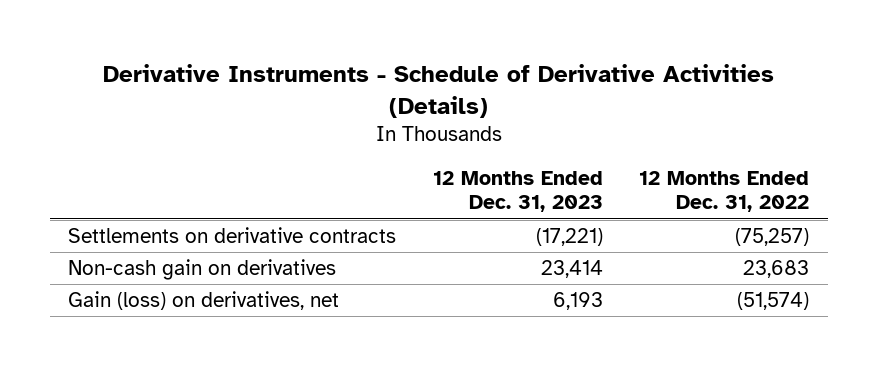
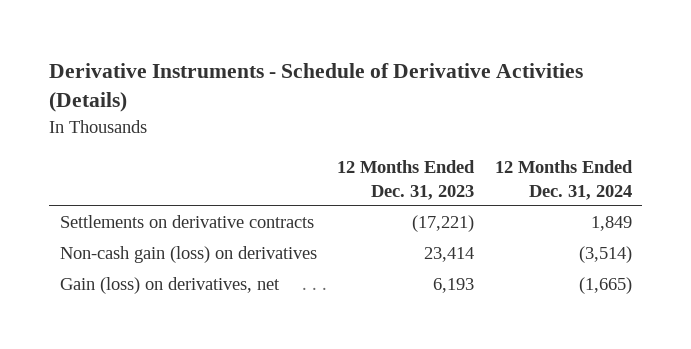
[639,171,810,213] 12 Months Ended Dec. 31, 2022 -> none
none -> [494,159,633,200] 12 Months Ended Dec. 31, 2024
[68,259,337,281] Non-cash gain on derivatives -> [59,246,317,264] Non-cash gain (loss) on derivatives

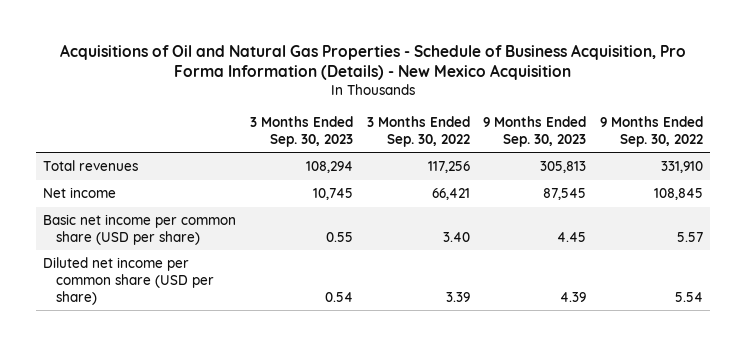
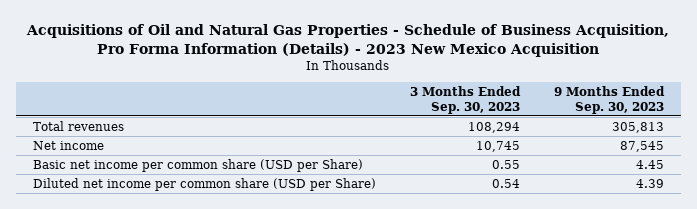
[60,43,687,81] Acquisitions of Oil and Natural Gas Properties - Schedule of Business Acquisition, Pro Forma Information (Details) - New Mexico Acquisition -> [26,24,670,57] Acquisitions of Oil and Natural Gas Properties - Schedule of Business Acquisition, Pro Forma Information (Details) - 2023 New Mexico Acquisition
[366,115,470,147] 3 Months Ended Sep. 30, 2022 -> none
[600,115,704,147] 9 Months Ended Sep. 30, 2022 -> none
[42,214,236,245] Basic net income per common share (USD per share) -> [33,158,364,172] Basic net income per common share (USD per Share)
[42,257,214,305] Diluted net income per common share (USD per share) -> [33,177,377,191] Diluted net income per common share (USD per Share)

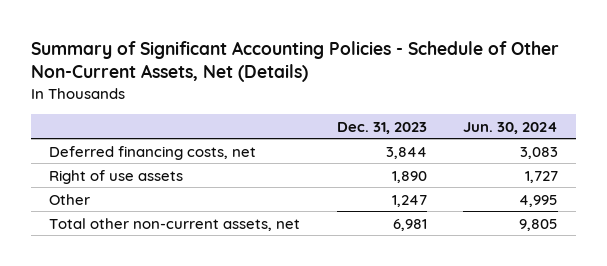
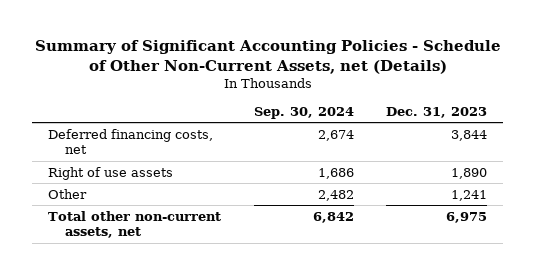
[31,40,560,83] Summary of Significant Accounting Policies - Schedule of Other Non-Current Assets, Net (Details) -> [34,40,501,74] Summary of Significant Accounting Policies - Schedule of Other Non-Current Assets, net (Details)
[462,121,558,134] Jun. 30, 2024 -> none
none -> [253,106,354,119] Sep. 30, 2024
[391,194,427,207] 1,247 -> [450,189,487,201] 1,241
[392,218,427,231] 6,981 -> [445,211,487,223] 6,975

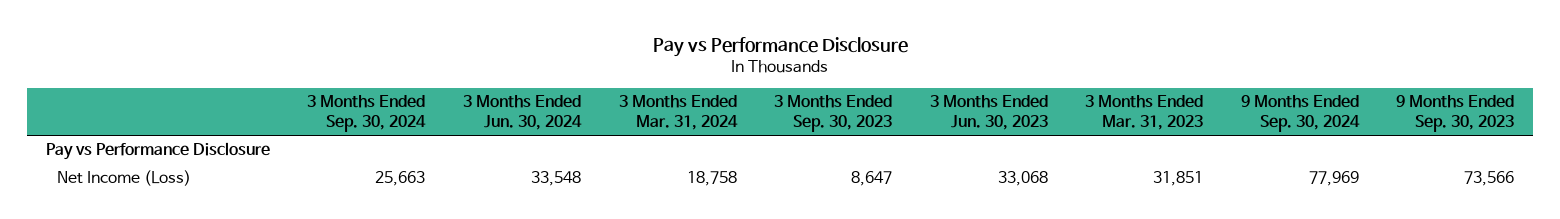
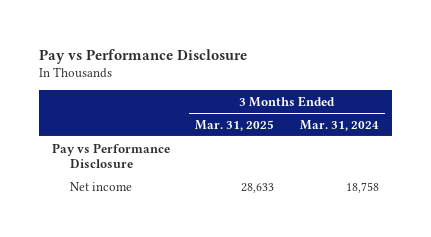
[307,94,427,132] 3 Months Ended Sep. 30, 2024 -> none
[462,94,582,130] 3 Months Ended Jun. 30, 2024 -> none
[774,94,893,132] 3 Months Ended Sep. 30, 2023 -> none
[929,94,1048,130] 3 Months Ended Jun. 30, 2023 -> none
[1085,94,1204,130] 3 Months Ended Mar. 31, 2023 -> none
[1240,94,1360,132] 9 Months Ended Sep. 30, 2024 -> none
[1396,94,1515,132] 9 Months Ended Sep. 30, 2023 -> none
none -> [195,119,275,131] Mar. 31, 2025
[56,170,191,187] Net Income (Loss) -> [69,181,132,191] Net income

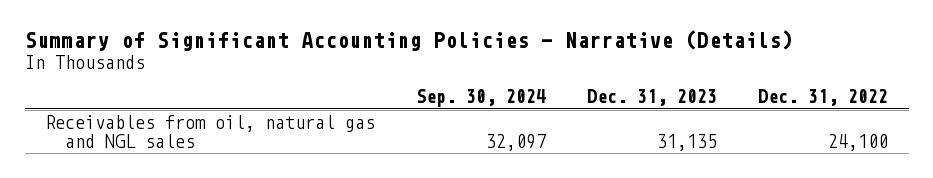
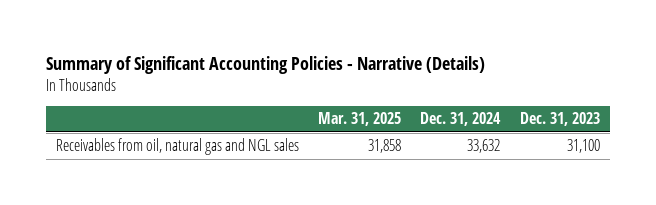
[416,89,547,108] Sep. 30, 2024 -> none
[758,89,889,107] Dec. 31, 2022 -> none
none -> [318,112,402,127] Mar. 31, 2025
none -> [420,112,502,127] Dec. 31, 2024
[657,133,718,151] 31,135 -> [566,139,600,154] 31,100

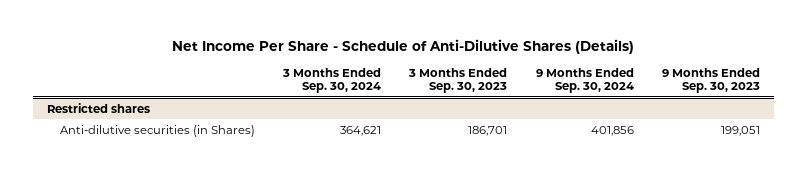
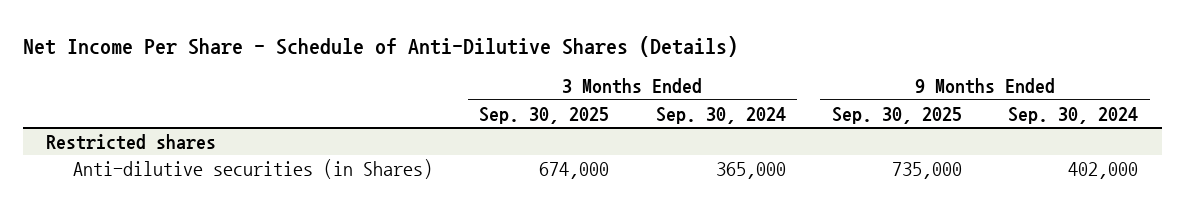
[408,67,508,94] 3 Months Ended Sep. 30, 2023 -> none
[661,67,760,94] 9 Months Ended Sep. 30, 2023 -> none
none -> [479,106,610,124] Sep. 30, 2025
none -> [831,106,962,124] Sep. 30, 2025
[340,125,382,136] 364,621 -> [715,161,786,179] 365,000
[590,125,634,136] 401,856 -> [1068,161,1139,179] 402,000

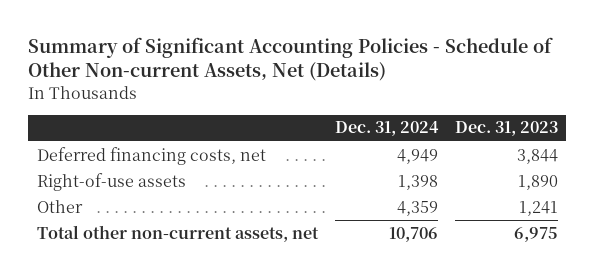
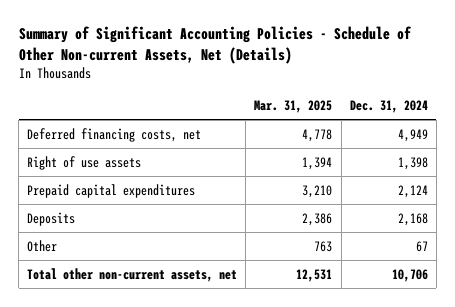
[454,121,558,137] Dec. 31, 2023 -> none
none -> [254,100,333,114] Mar. 31, 2025
[36,172,186,191] Right-of-use assets -> [27,155,142,170] Right of use assets
none -> [27,183,196,198] Prepaid capital expenditures
none -> [27,211,76,226] Deposits
[396,200,438,216] 4,359 -> [415,240,428,252] 67

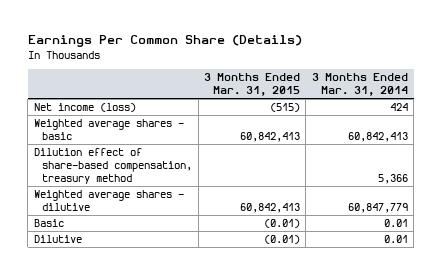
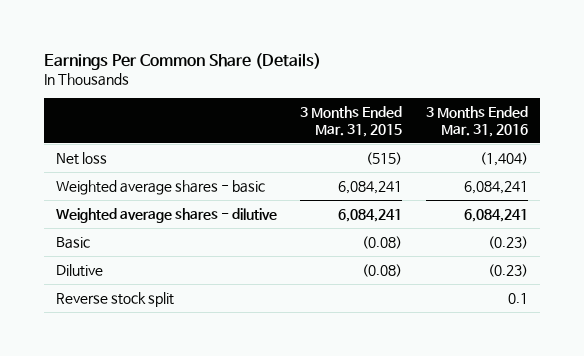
[311,73,408,97] 3 Months Ended Mar. 31, 2014 -> none
none -> [425,105,528,138] 3 Months Ended Mar. 31, 2016
[33,148,193,184] Dilution effect of share-based compensation, treasury method -> none
[33,103,136,113] Net income (loss) -> [55,151,107,165] Net loss
[239,132,300,143] 60,842,413 -> [338,180,403,194] 6,084,241
[239,203,300,214] 60,842,413 -> [338,208,403,222] 6,084,241
[263,219,300,229] (0.01) -> [362,235,403,249] (0.08)
[263,235,300,245] (0.01) -> [362,263,403,277] (0.08)
none -> [55,291,174,307] Reverse stock split

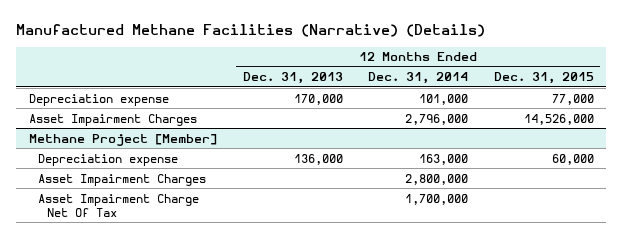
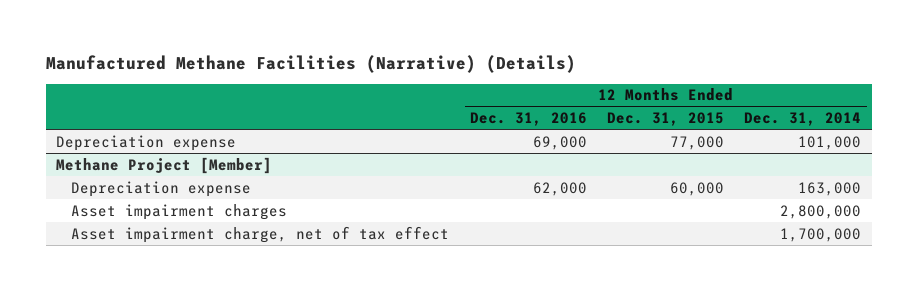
[242,72,343,85] Dec. 31, 2013 -> none
none -> [469,111,587,126] Dec. 31, 2016
[29,113,198,126] Asset Impairment Charges -> none
[38,173,207,186] Asset Impairment Charges -> [71,203,288,220] Asset impairment charges
[38,193,200,218] Asset Impairment Charge Net Of Tax -> [71,225,450,243] Asset impairment charge, net of tax effect

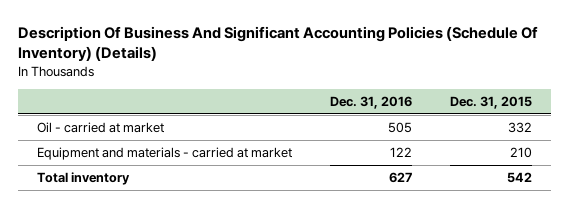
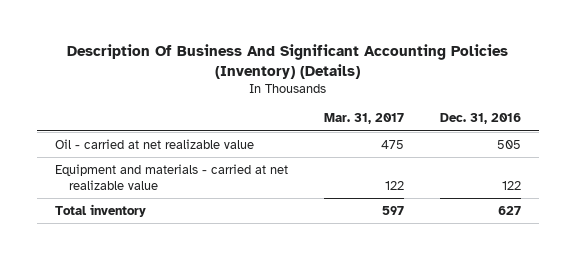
[18,26,539,62] Description Of Business And Significant Accounting Policies (Schedule Of Inventory) (Details) -> [66,44,508,79] Description Of Business And Significant Accounting Policies (Inventory) (Details)
[450,95,533,109] Dec. 31, 2015 -> none
none -> [323,113,404,125] Mar. 31, 2017
[37,122,165,134] Oil - carried at market -> [54,138,254,149] Oil - carried at net realizable value
[37,147,293,161] Equipment and materials - carried at market -> [54,163,288,191] Equipment and materials - carried at net realizable value

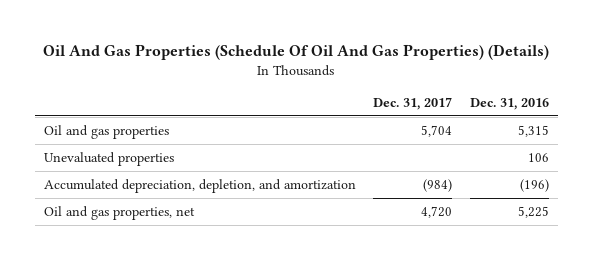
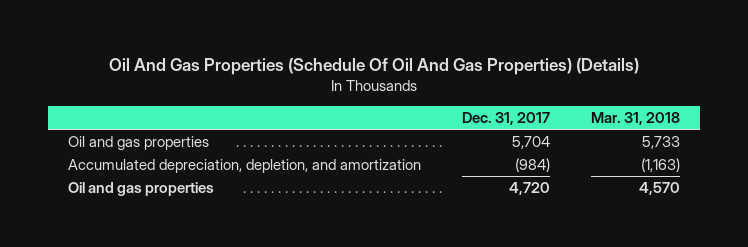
[470,97,550,110] Dec. 31, 2016 -> none
none -> [591,111,681,125] Mar. 31, 2018
[43,152,174,167] Unevaluated properties -> none
[43,206,195,221] Oil and gas properties, net -> [68,182,215,197] Oil and gas properties

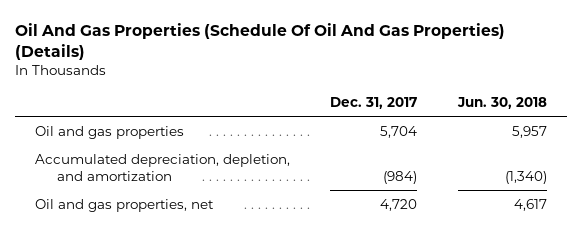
[591,111,681,125] Mar. 31, 2018 -> none
none -> [456,97,547,110] Jun. 30, 2018
[68,182,215,197] Oil and gas properties -> [35,198,215,212] Oil and gas properties, net

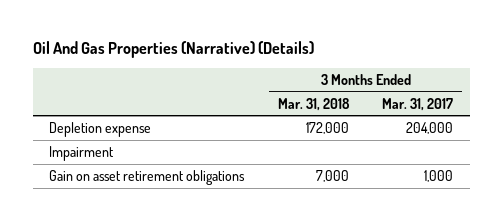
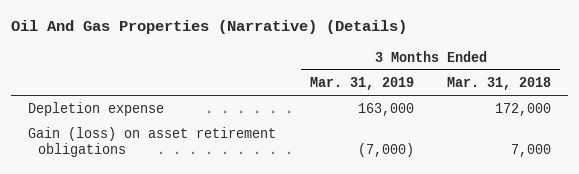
[382,97,454,111] Mar. 31, 2017 -> none
none -> [309,77,414,91] Mar. 31, 2019
[49,145,115,161] Impairment -> none
[49,169,246,185] Gain on asset retirement obligations -> [27,127,276,158] Gain (loss) on asset retirement obligations

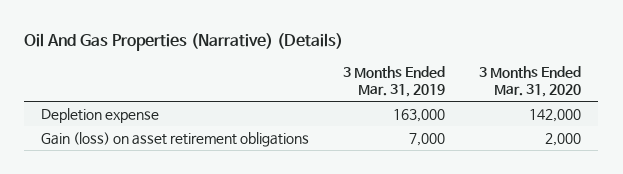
[447,77,552,91] Mar. 31, 2018 -> none
none -> [479,65,582,98] 3 Months Ended Mar. 31, 2020
[357,143,414,158] (7,000) -> [409,132,446,146] 7,000

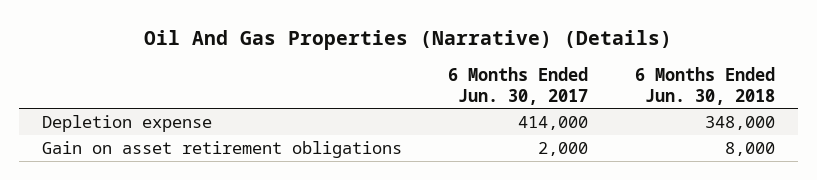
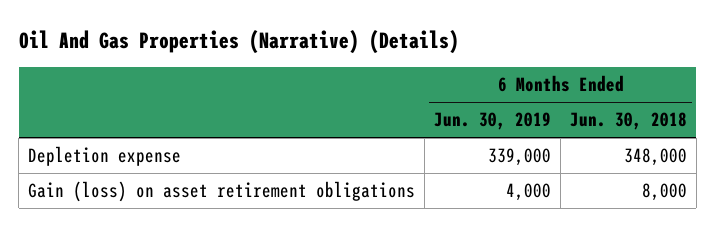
[448,67,589,105] 6 Months Ended Jun. 30, 2017 -> none
none -> [434,112,552,131] Jun. 30, 2019
[41,140,402,158] Gain on asset retirement obligations -> [28,181,416,203] Gain (loss) on asset retirement obligations

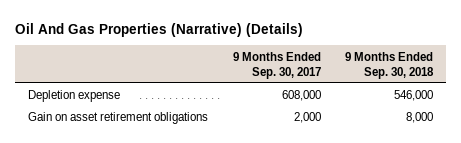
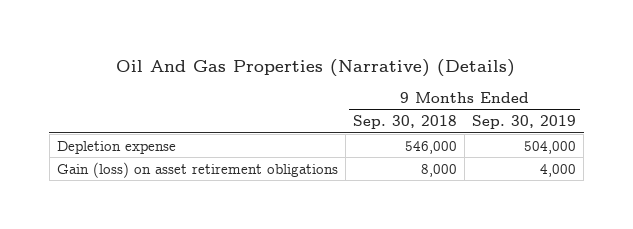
[232,51,321,79] 9 Months Ended Sep. 30, 2017 -> none
none -> [472,115,577,130] Sep. 30, 2019
[27,112,208,125] Gain on asset retirement obligations -> [56,161,338,178] Gain (loss) on asset retirement obligations

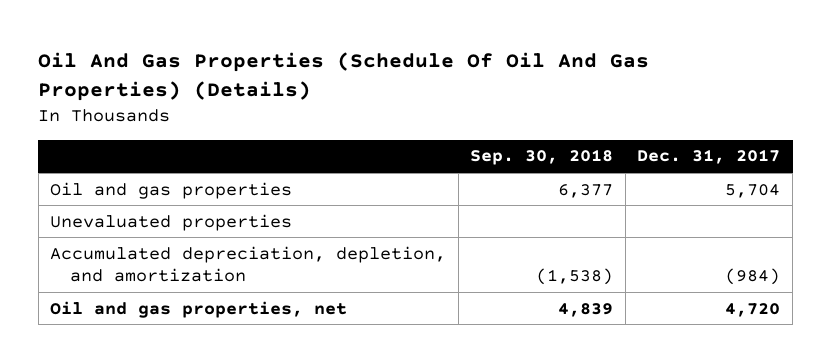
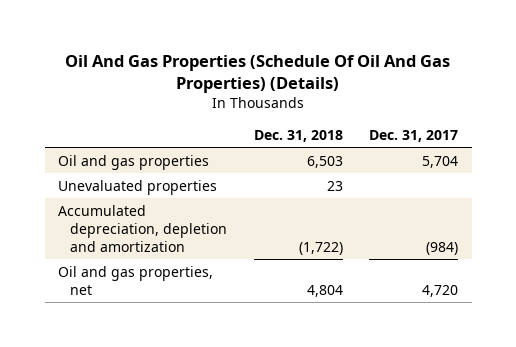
[470,149,614,166] Sep. 30, 2018 -> none
none -> [253,129,343,142] Dec. 31, 2018
[50,245,447,283] Accumulated depreciation, depletion, and amortization -> [58,204,228,252] Accumulated depreciation, depletion and amortization

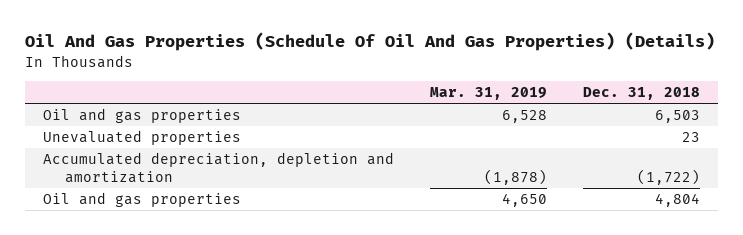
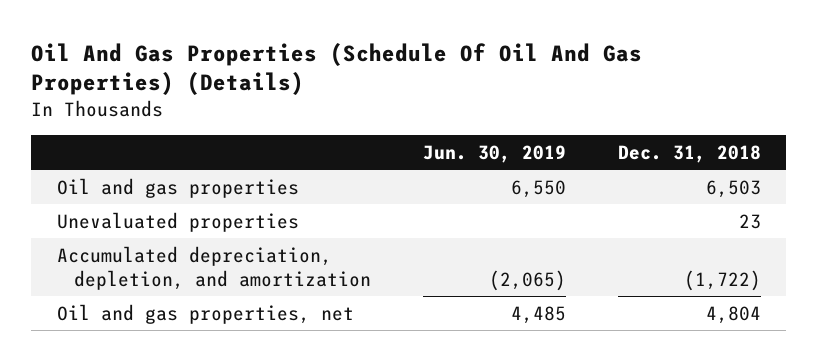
[430,87,548,101] Mar. 31, 2019 -> none
none -> [423,144,567,163] Jun. 30, 2019
[43,152,395,184] Accumulated depreciation, depletion and amortization -> [56,245,372,290] Accumulated depreciation, depletion, and amortization
[43,192,242,208] Oil and gas properties -> [56,303,354,324] Oil and gas properties, net

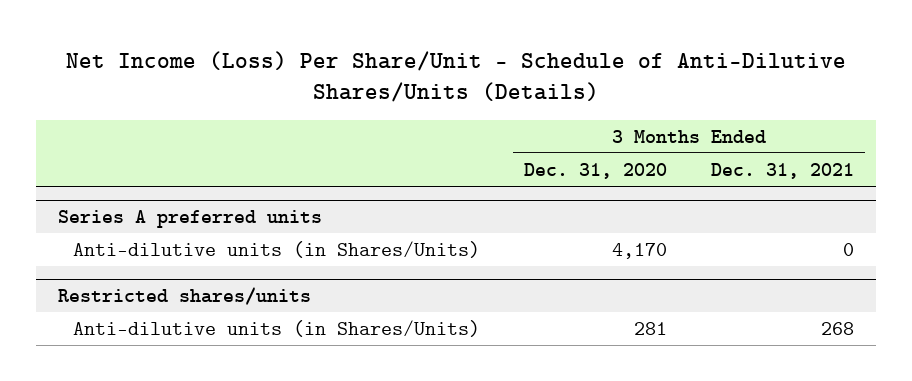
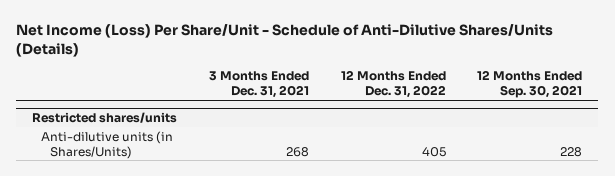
[524,162,668,179] Dec. 31, 2020 -> none
none -> [340,70,446,99] 12 Months Ended Dec. 31, 2022
none -> [477,70,583,99] 12 Months Ended Sep. 30, 2021
[57,209,322,228] Series A preferred units -> none
[73,240,481,258] Anti-dilutive units (in Shares/Units) -> none

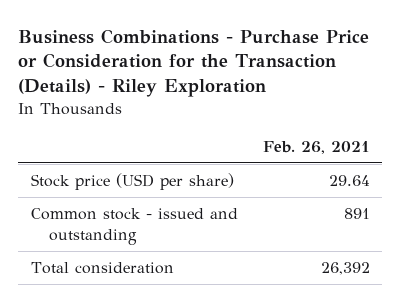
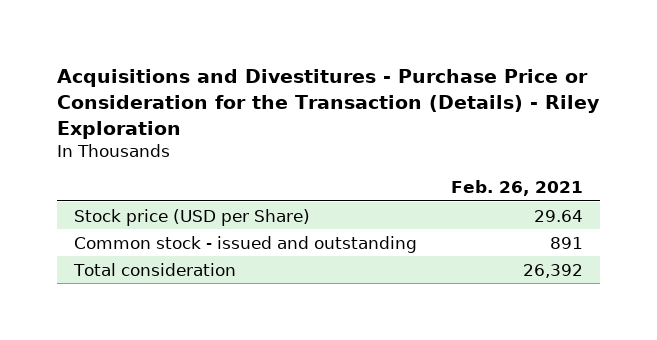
[18,28,370,98] Business Combinations - Purchase Price or Consideration for the Transaction (Details) - Riley Exploration -> [57,68,601,139] Acquisitions and Divestitures - Purchase Price or Consideration for the Transaction (Details) - Riley Exploration
[30,173,234,191] Stock price (USD per share) -> [74,208,311,226] Stock price (USD per Share)

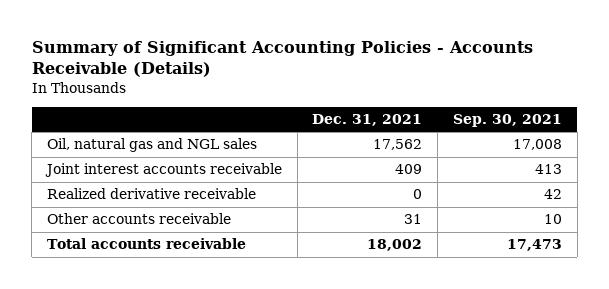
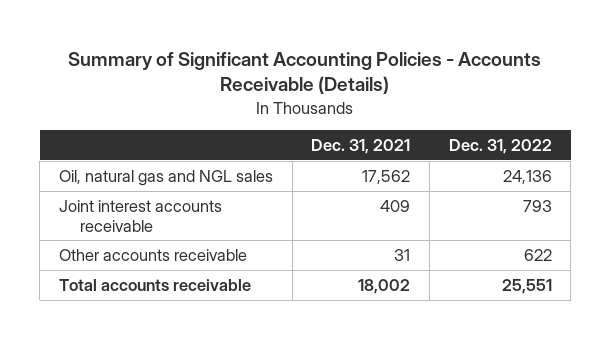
[452,114,562,128] Sep. 30, 2021 -> none
none -> [448,139,552,155] Dec. 31, 2022
[46,188,256,200] Realized derivative receivable -> none

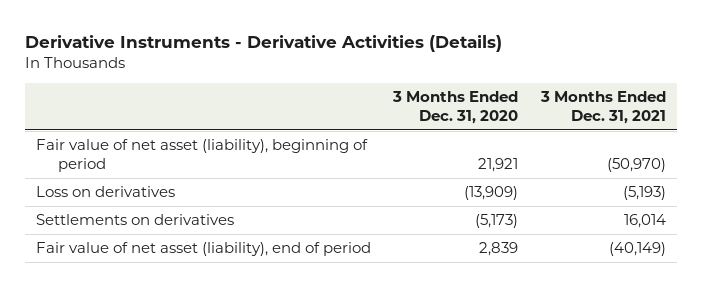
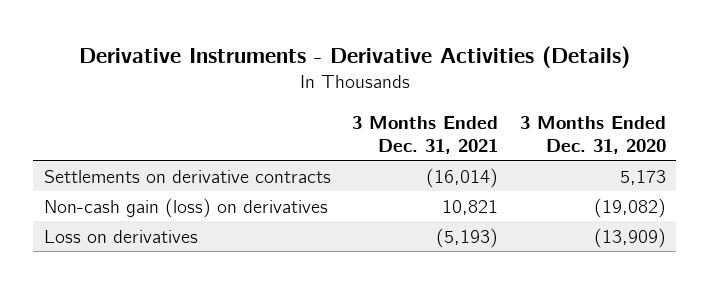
[35,139,368,173] Fair value of net asset (liability), beginning of period -> none
none -> [43,169,331,183] Settlements on derivative contracts
none -> [43,197,328,218] Non-cash gain (loss) on derivatives
[35,214,234,226] Settlements on derivatives -> none
[35,242,371,257] Fair value of net asset (liability), end of period -> none

